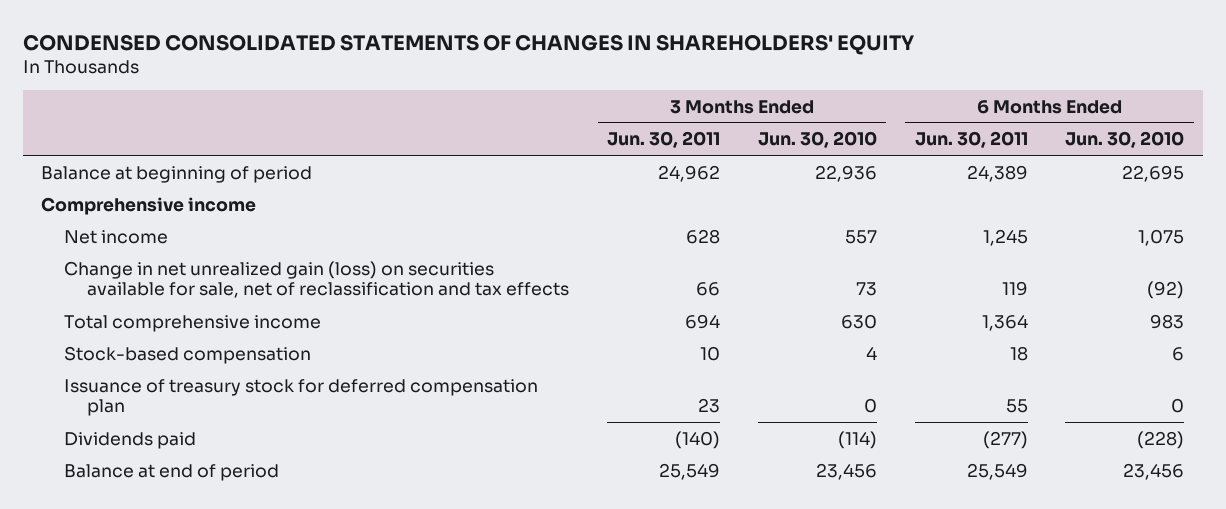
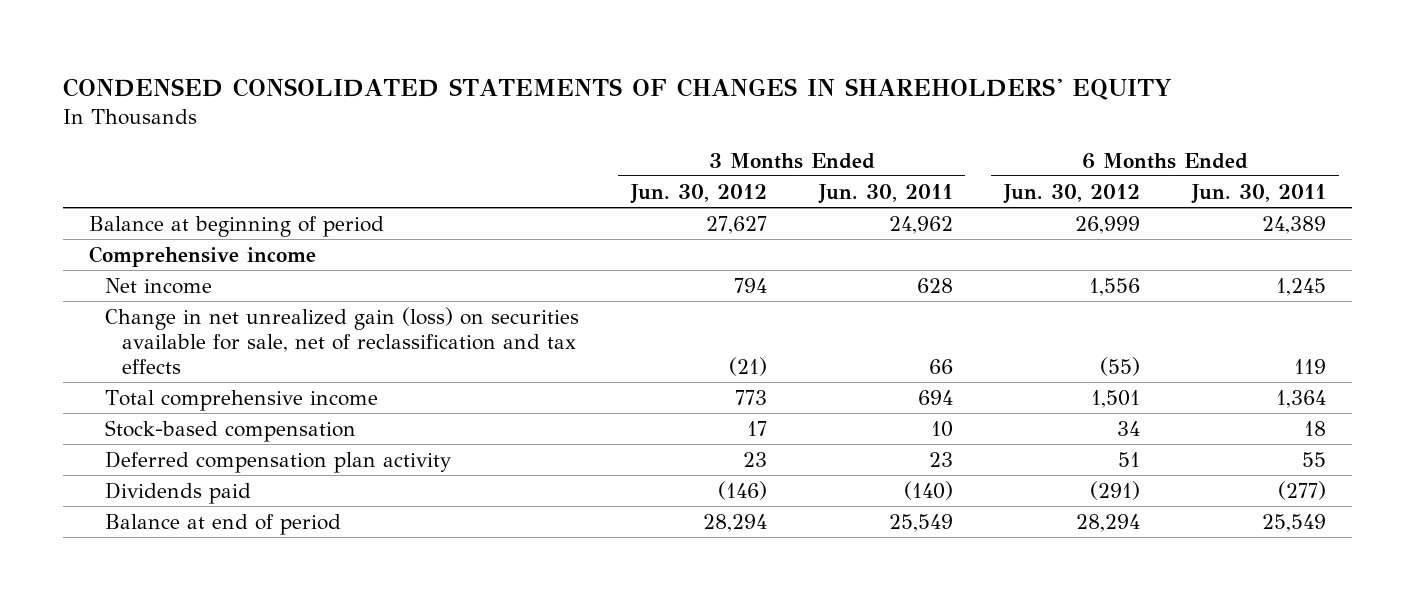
[757,131,877,149] Jun. 30, 2010 -> none
[1065,131,1185,149] Jun. 30, 2010 -> none
none -> [629,183,767,204] Jun. 30, 2012
none -> [1003,183,1141,204] Jun. 30, 2012
[64,378,539,416] Issuance of treasury stock for deferred compensation plan -> [105,450,452,473] Deferred compensation plan activity

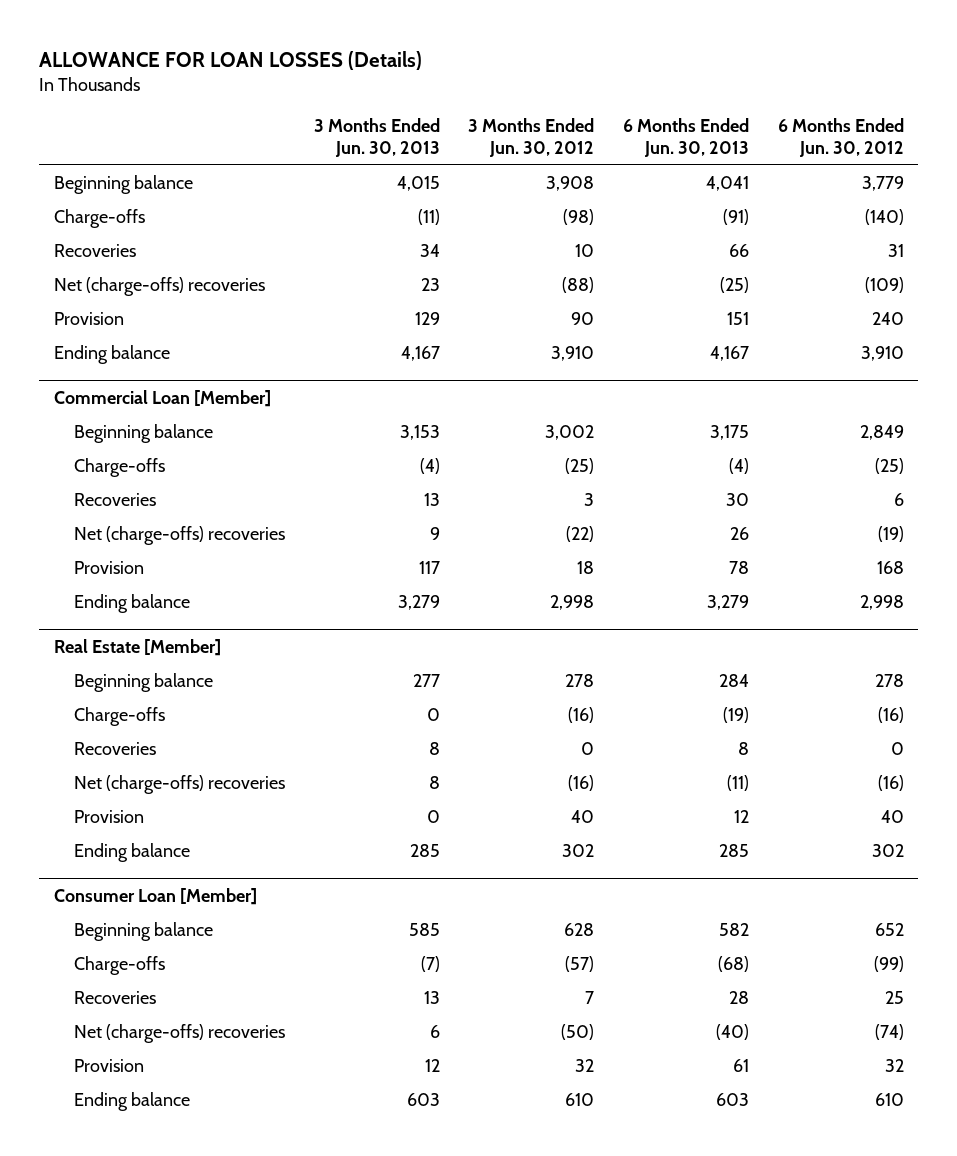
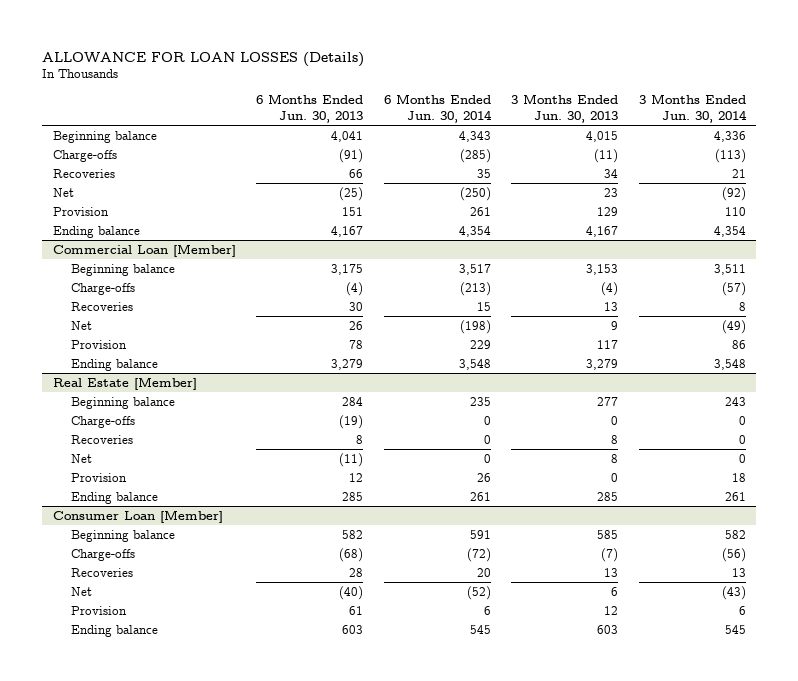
[468,118,595,157] 3 Months Ended Jun. 30, 2012 -> none
[777,118,904,157] 6 Months Ended Jun. 30, 2012 -> none
none -> [383,94,492,123] 6 Months Ended Jun. 30, 2014
none -> [638,94,747,123] 3 Months Ended Jun. 30, 2014
[53,277,265,297] Net (charge-offs) recoveries -> [52,187,74,197] Net
[73,526,285,546] Net (charge-offs) recoveries -> [71,320,93,330] Net
[73,775,285,795] Net (charge-offs) recoveries -> [71,453,93,463] Net
[73,1024,285,1044] Net (charge-offs) recoveries -> [71,586,93,596] Net

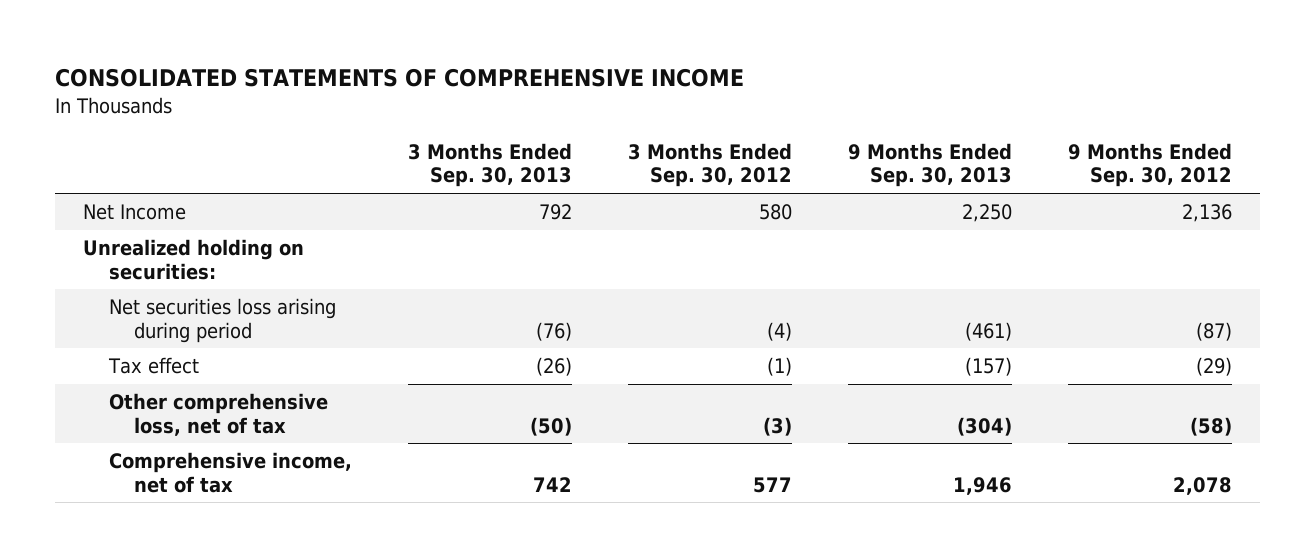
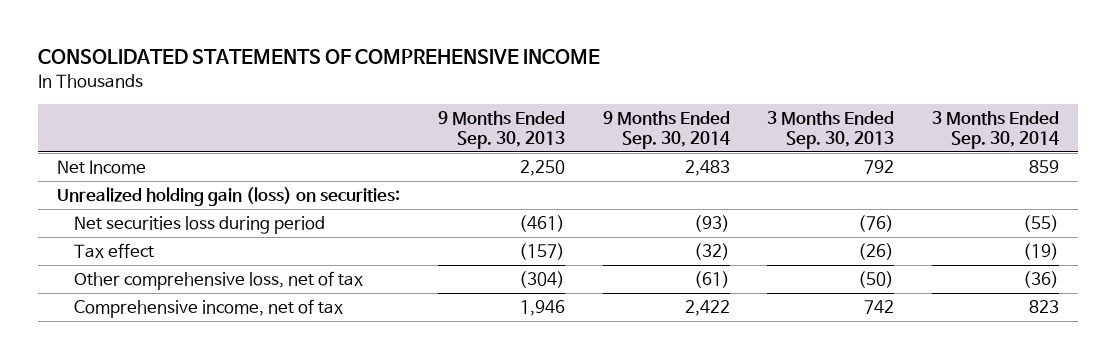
[627,142,792,188] 3 Months Ended Sep. 30, 2012 -> none
[1067,142,1232,188] 9 Months Ended Sep. 30, 2012 -> none
none -> [602,110,730,149] 9 Months Ended Sep. 30, 2014
none -> [932,110,1060,149] 3 Months Ended Sep. 30, 2014
[83,239,305,280] Unrealized holding on securities: -> [56,186,400,206] Unrealized holding gain (loss) on securities:
[108,298,336,343] Net securities loss arising during period -> [73,215,325,234] Net securities loss during period

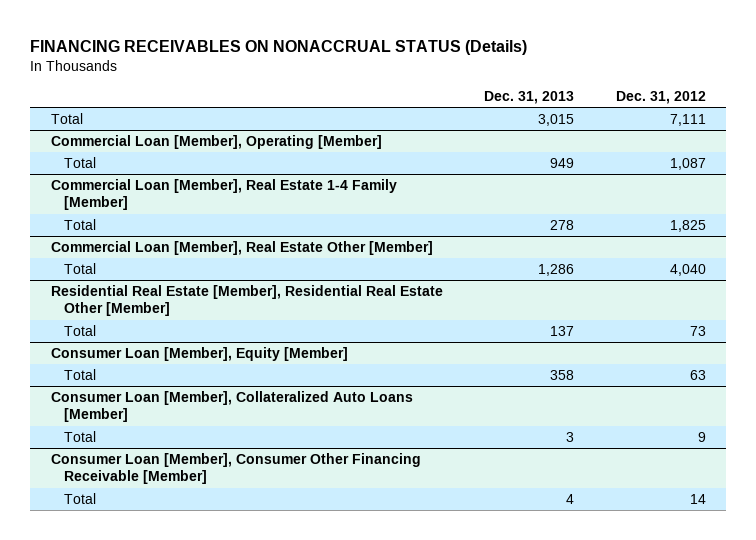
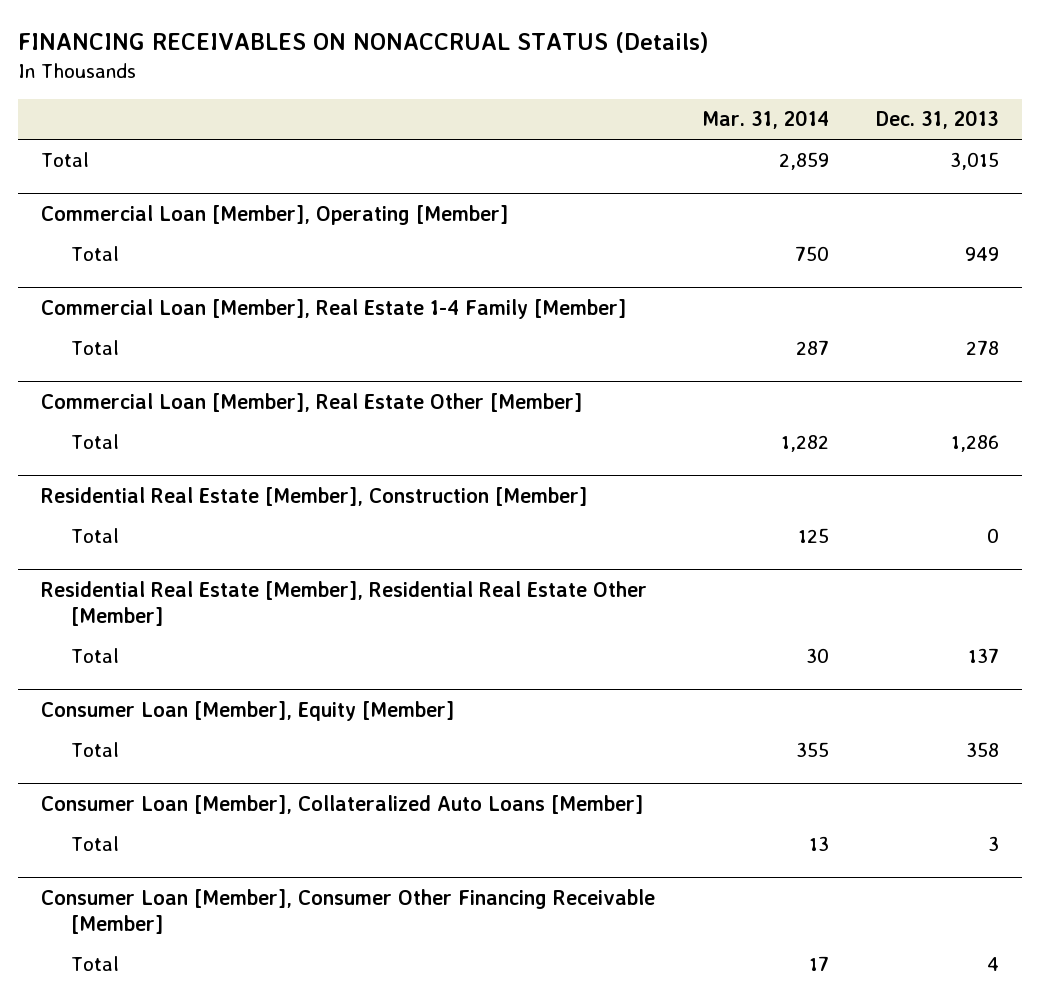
[615,91,706,105] Dec. 31, 2012 -> none
none -> [702,110,830,130] Mar. 31, 2014
none -> [41,486,588,506] Residential Real Estate [Member], Construction [Member]
none -> [71,528,120,544] Total

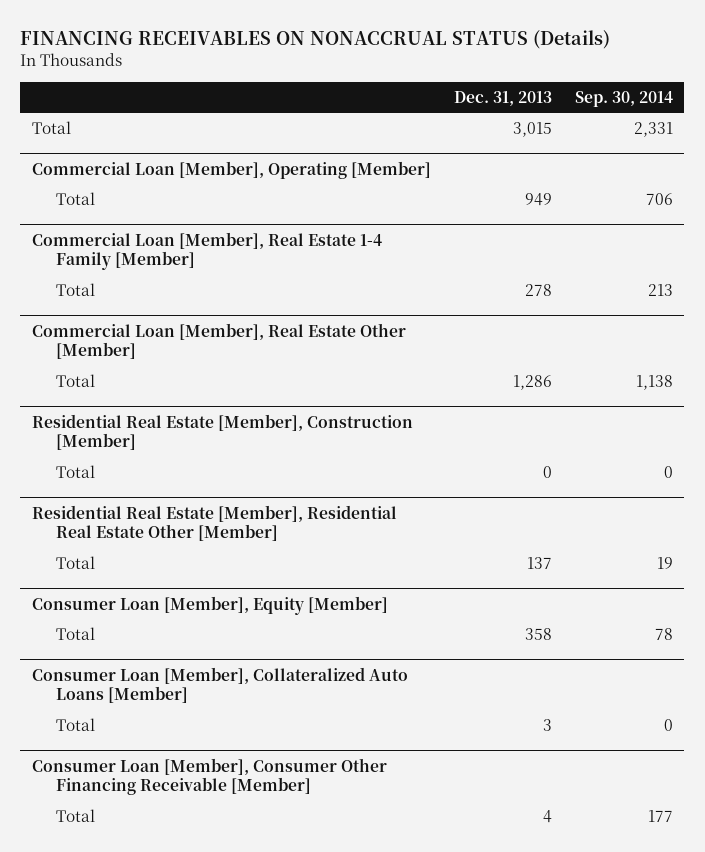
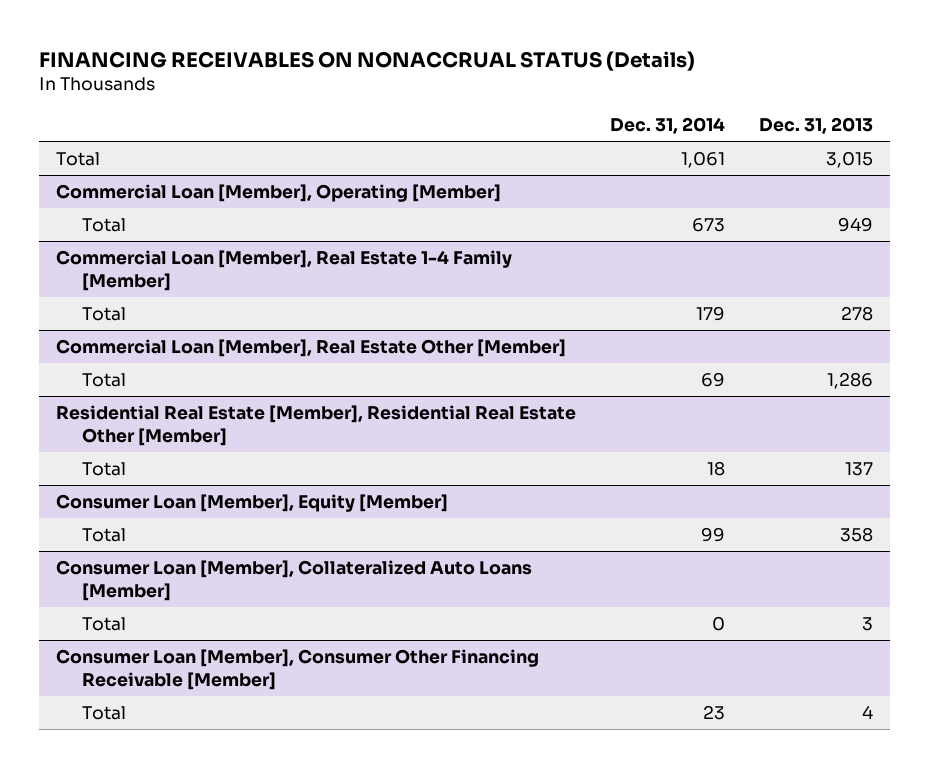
[574,90,673,107] Sep. 30, 2014 -> none
none -> [610,117,726,135] Dec. 31, 2014
[31,413,413,450] Residential Real Estate [Member], Construction [Member] -> none
[56,465,96,479] Total -> none

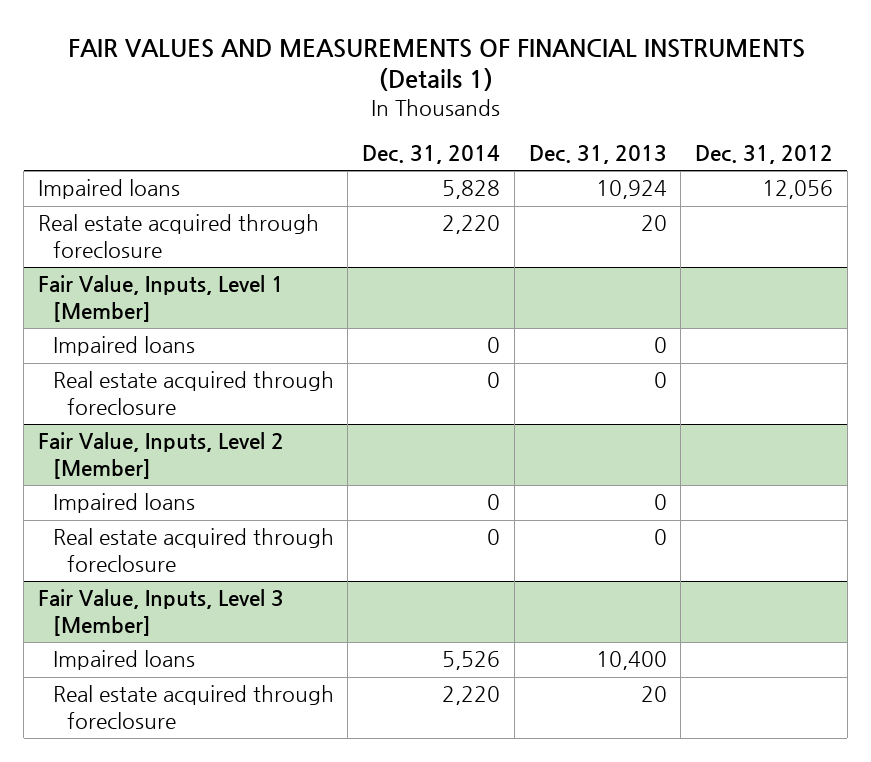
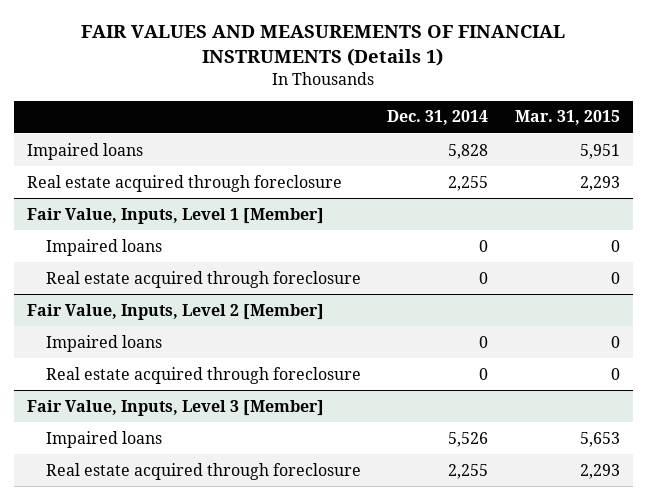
[528,144,667,164] Dec. 31, 2013 -> none
[695,144,834,164] Dec. 31, 2012 -> none
none -> [514,110,620,126] Mar. 31, 2015
[442,215,501,235] 2,220 -> [448,175,489,191] 2,255
[442,686,501,706] 2,220 -> [448,463,489,479] 2,255

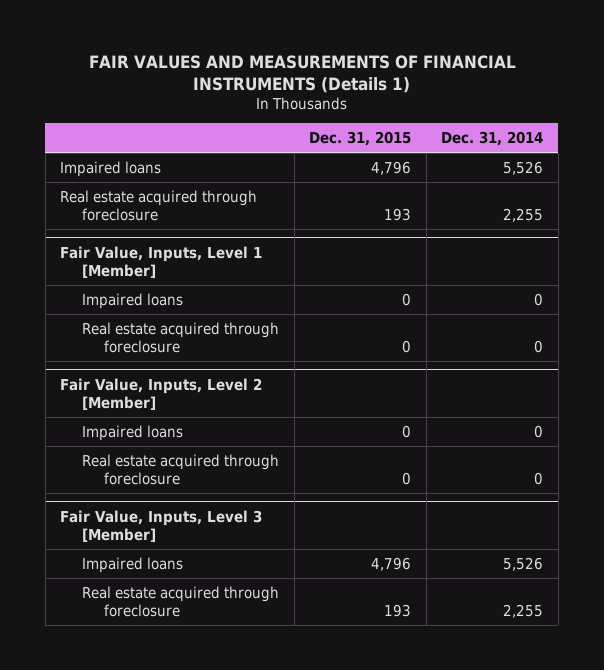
[514,110,620,126] Mar. 31, 2015 -> none
none -> [309,130,412,146] Dec. 31, 2015
[448,143,489,159] 5,828 -> [503,160,544,175] 5,526

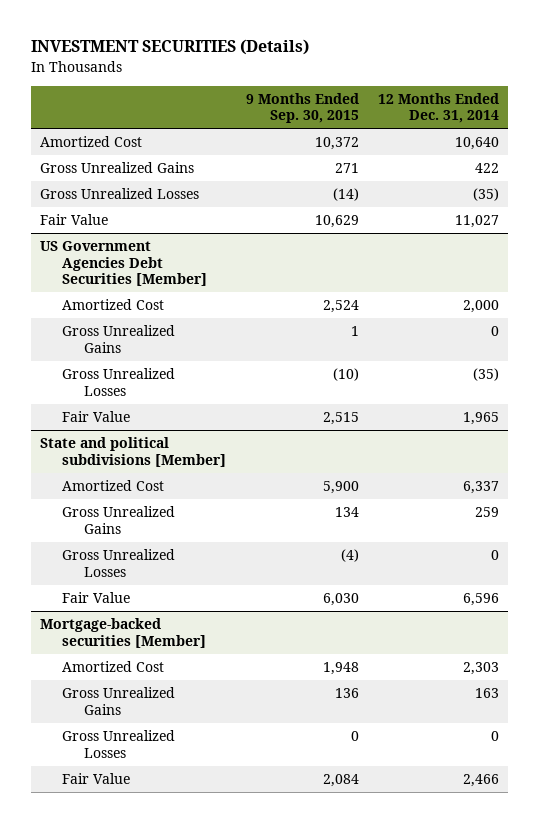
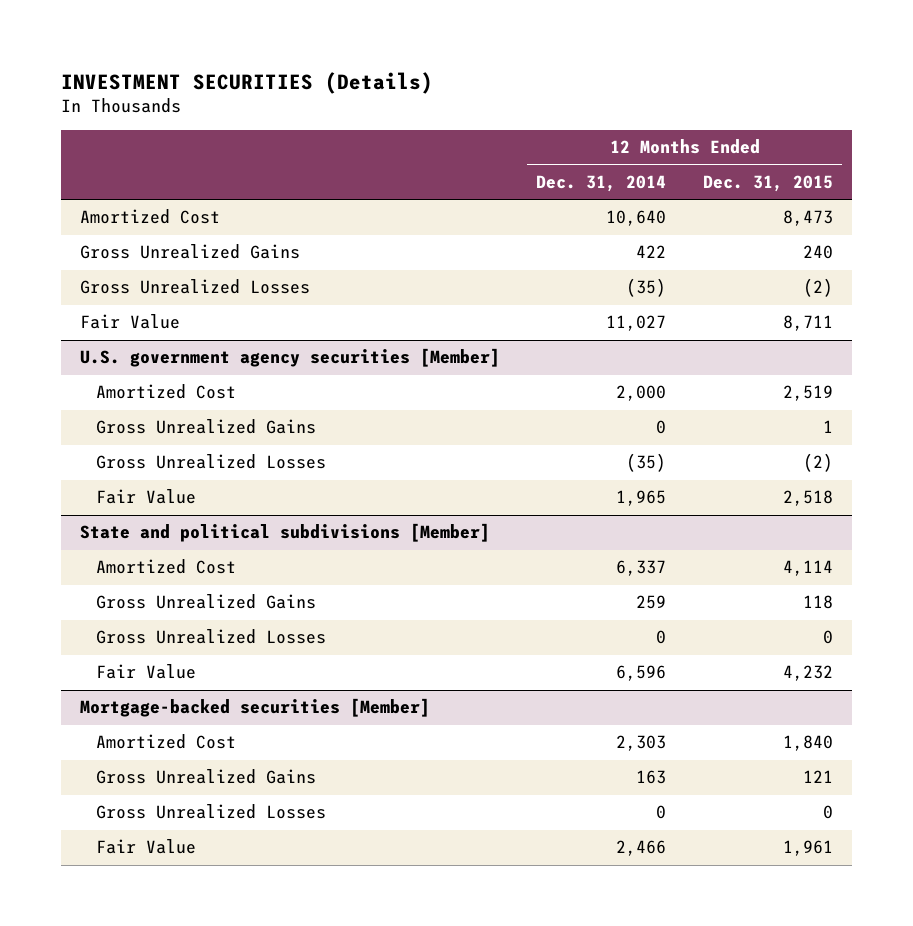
[245,92,359,124] 9 Months Ended Sep. 30, 2015 -> none
none -> [703,175,834,193] Dec. 31, 2015
[40,241,208,287] US Government Agencies Debt Securities [Member] -> [79,348,500,368] U.S. government agency securities [Member]

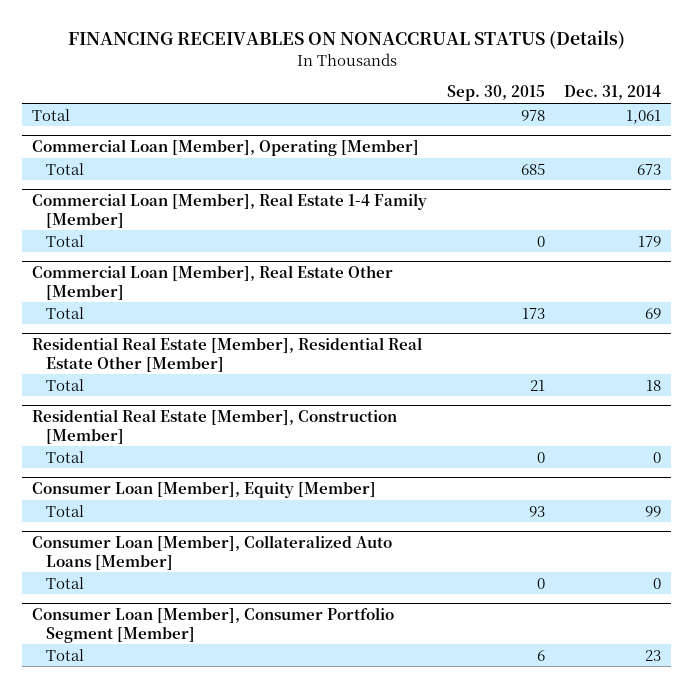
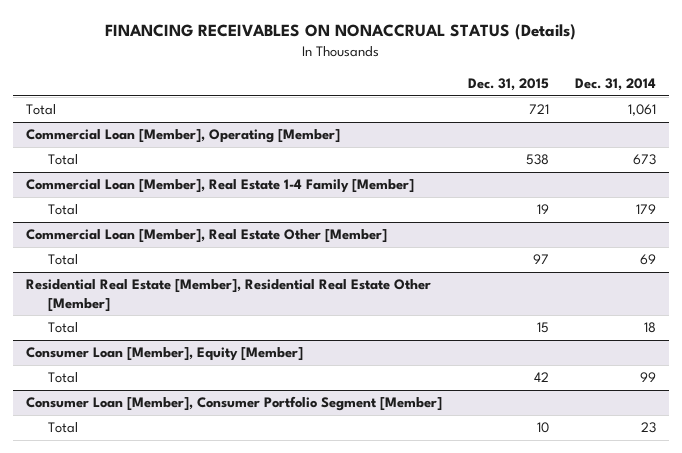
[446,85,545,102] Sep. 30, 2015 -> none
none -> [467,77,549,91] Dec. 31, 2015
[31,408,397,444] Residential Real Estate [Member], Construction [Member] -> none
[46,450,85,463] Total -> none
[31,534,392,570] Consumer Loan [Member], Collateralized Auto Loans [Member] -> none
[46,576,85,589] Total -> none

